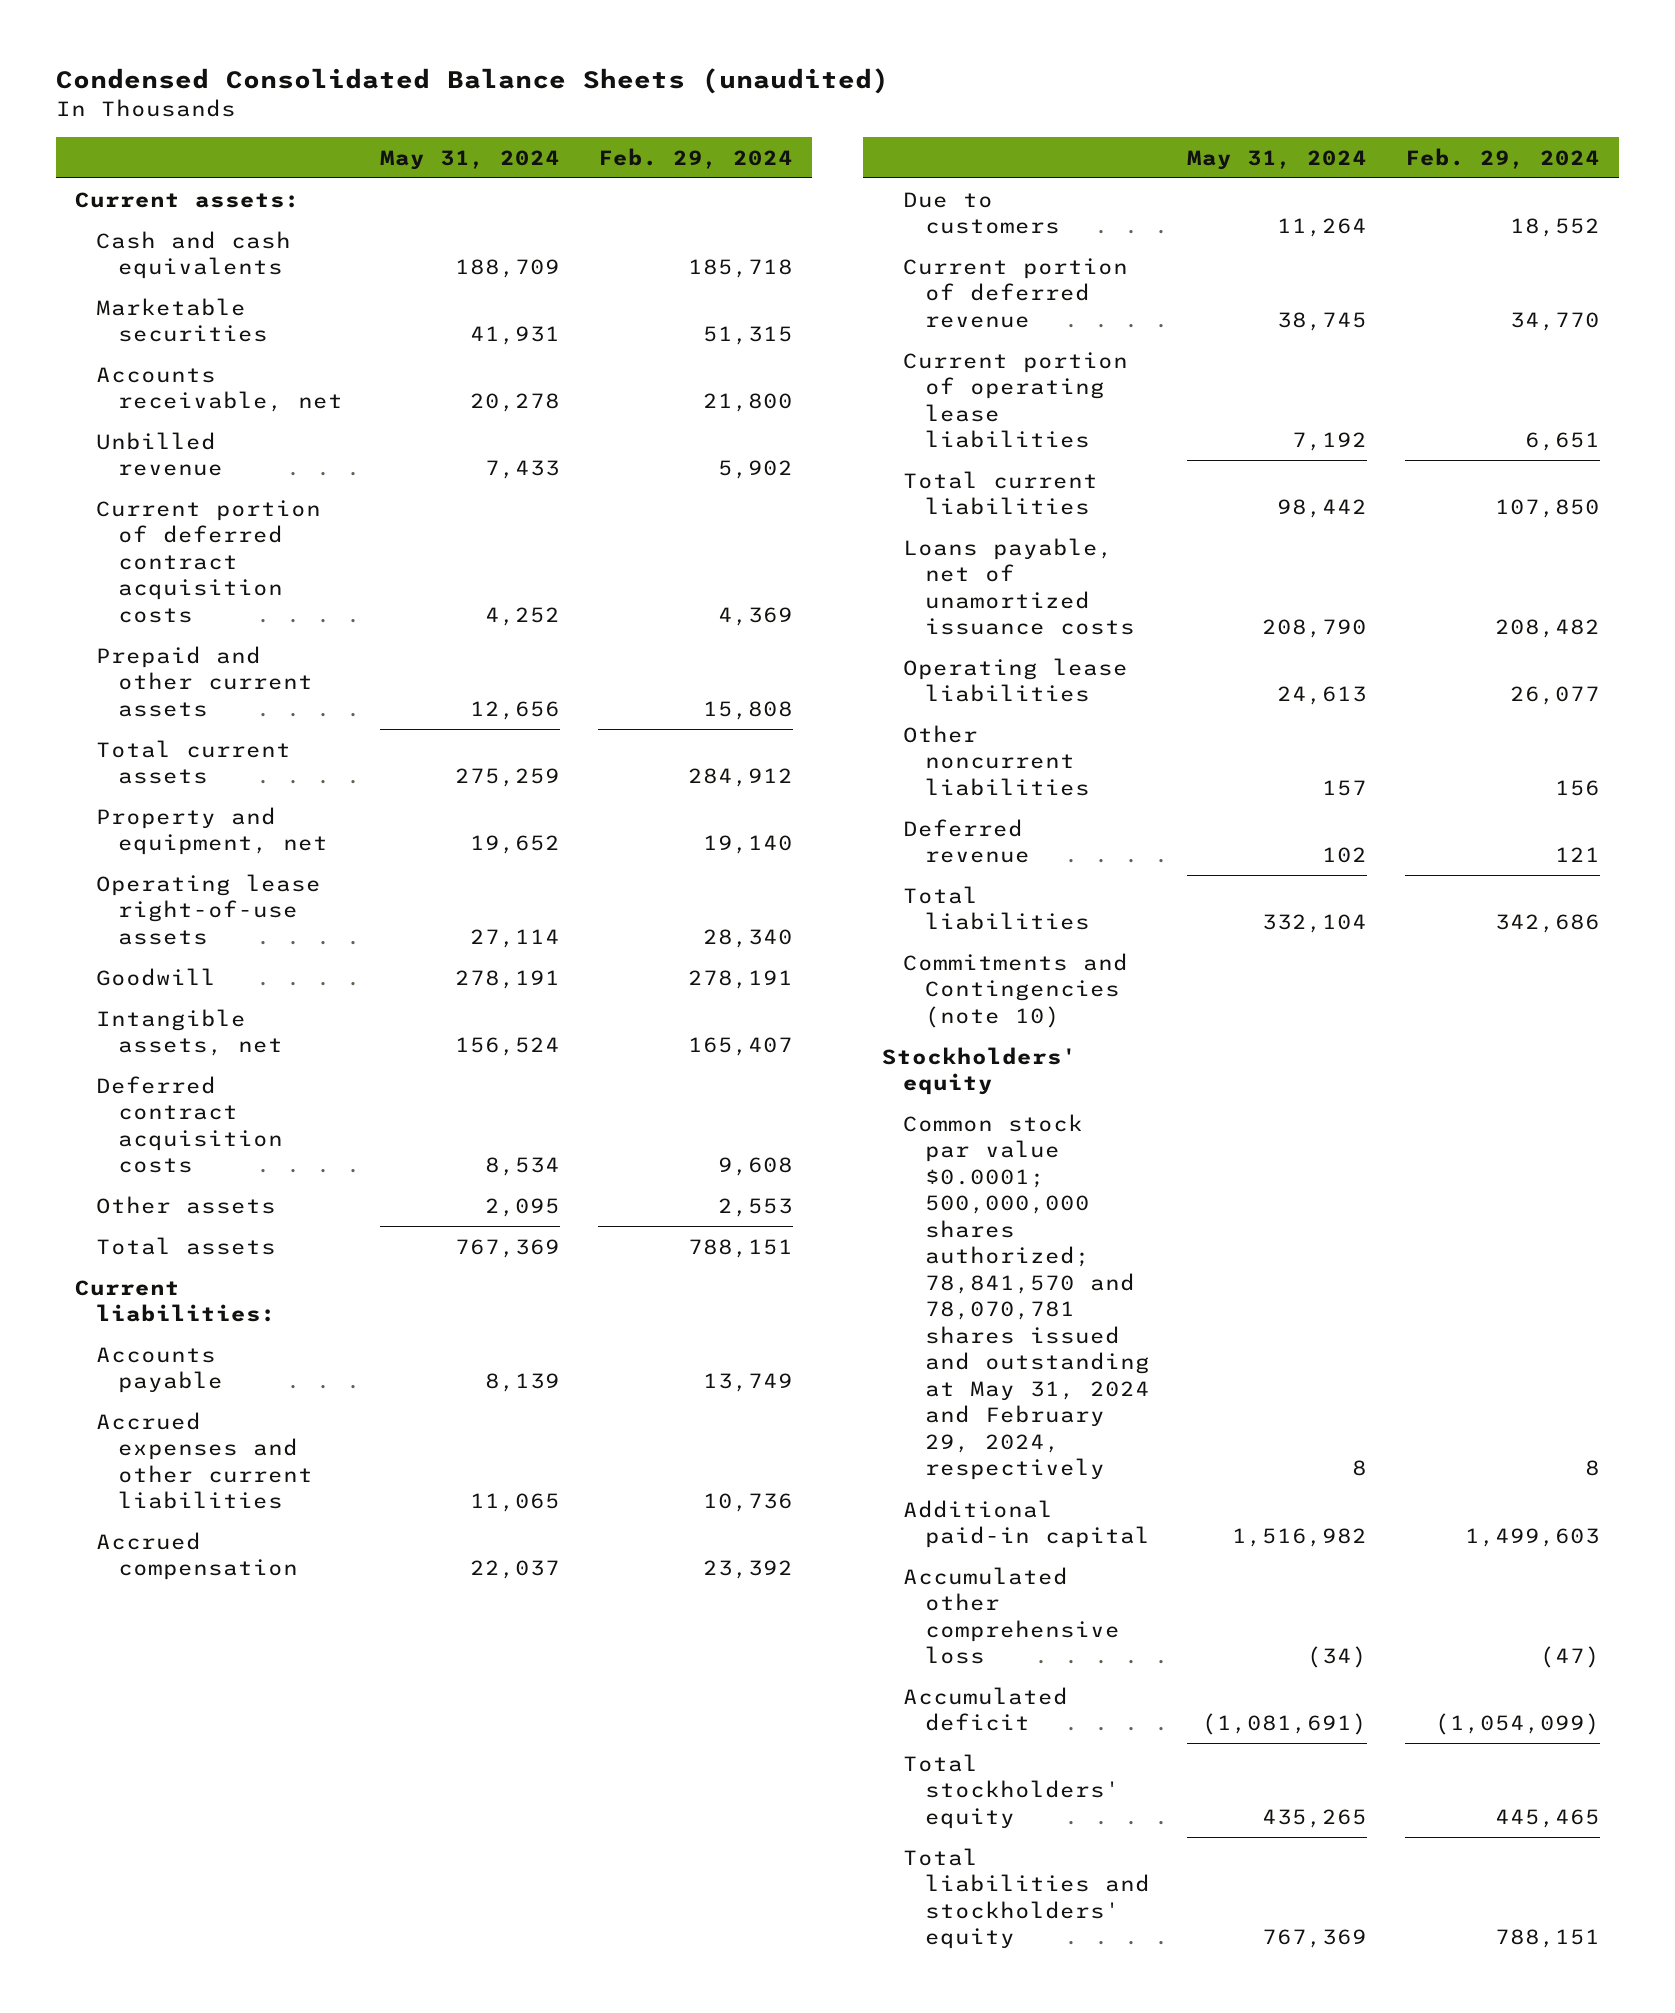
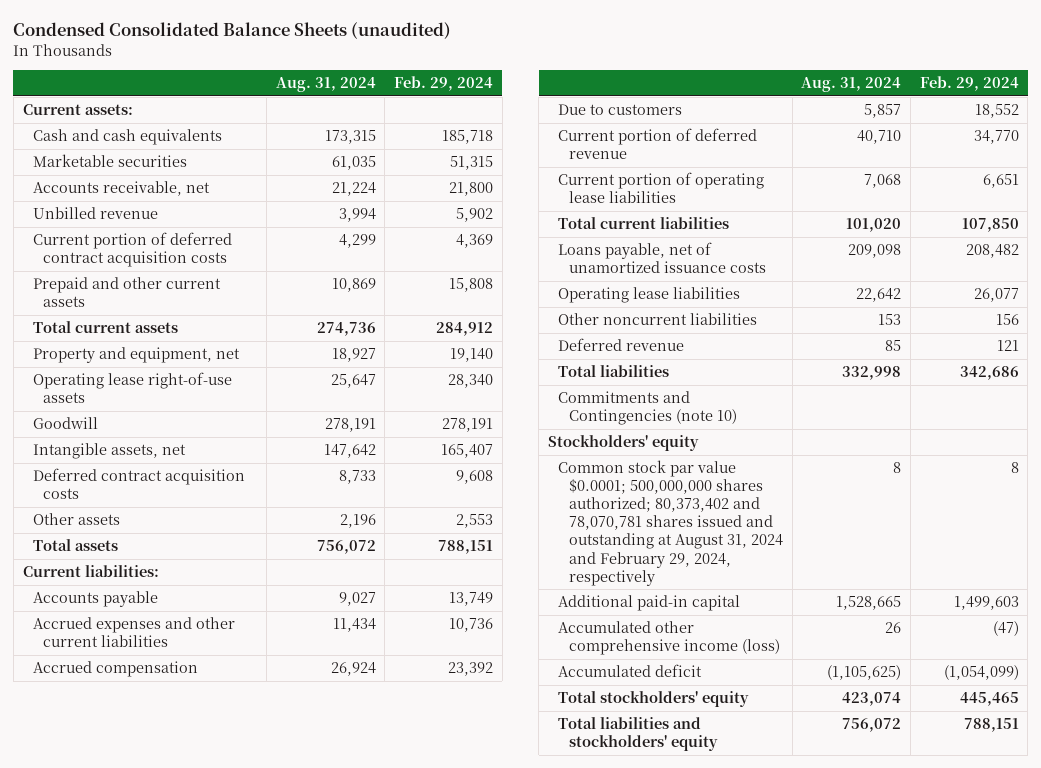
[380,149,561,170] May 31, 2024 -> none
none -> [275,77,376,93] Aug. 31, 2024
[903,1113,1150,1481] Common stock par value $0.0001; 500,000,000 shares authorized; 78,841,570 and 78,070,781 shares issued and outstanding at May 31, 2024 and February 29, 2024, respectively -> [558,460,783,586] Common stock par value $0.0001; 500,000,000 shares authorized; 80,373,402 and 78,070,781 shares issued and outstanding at August 31, 2024 and February 29, 2024, respectively
[903,1566,1120,1665] Accumulated other comprehensive loss -> [558,621,780,656] Accumulated other comprehensive income (loss)

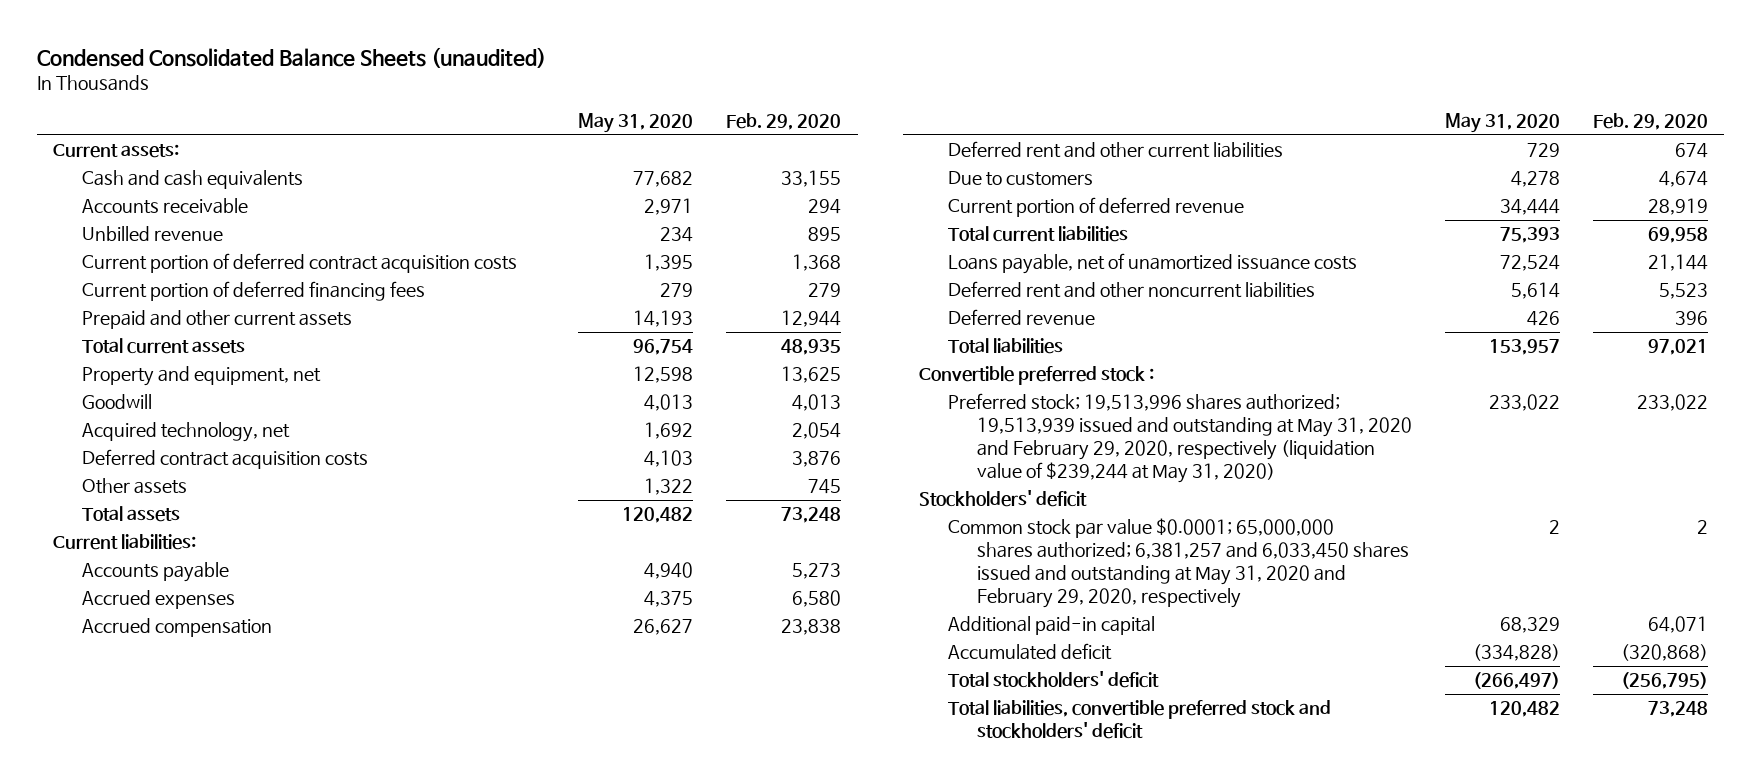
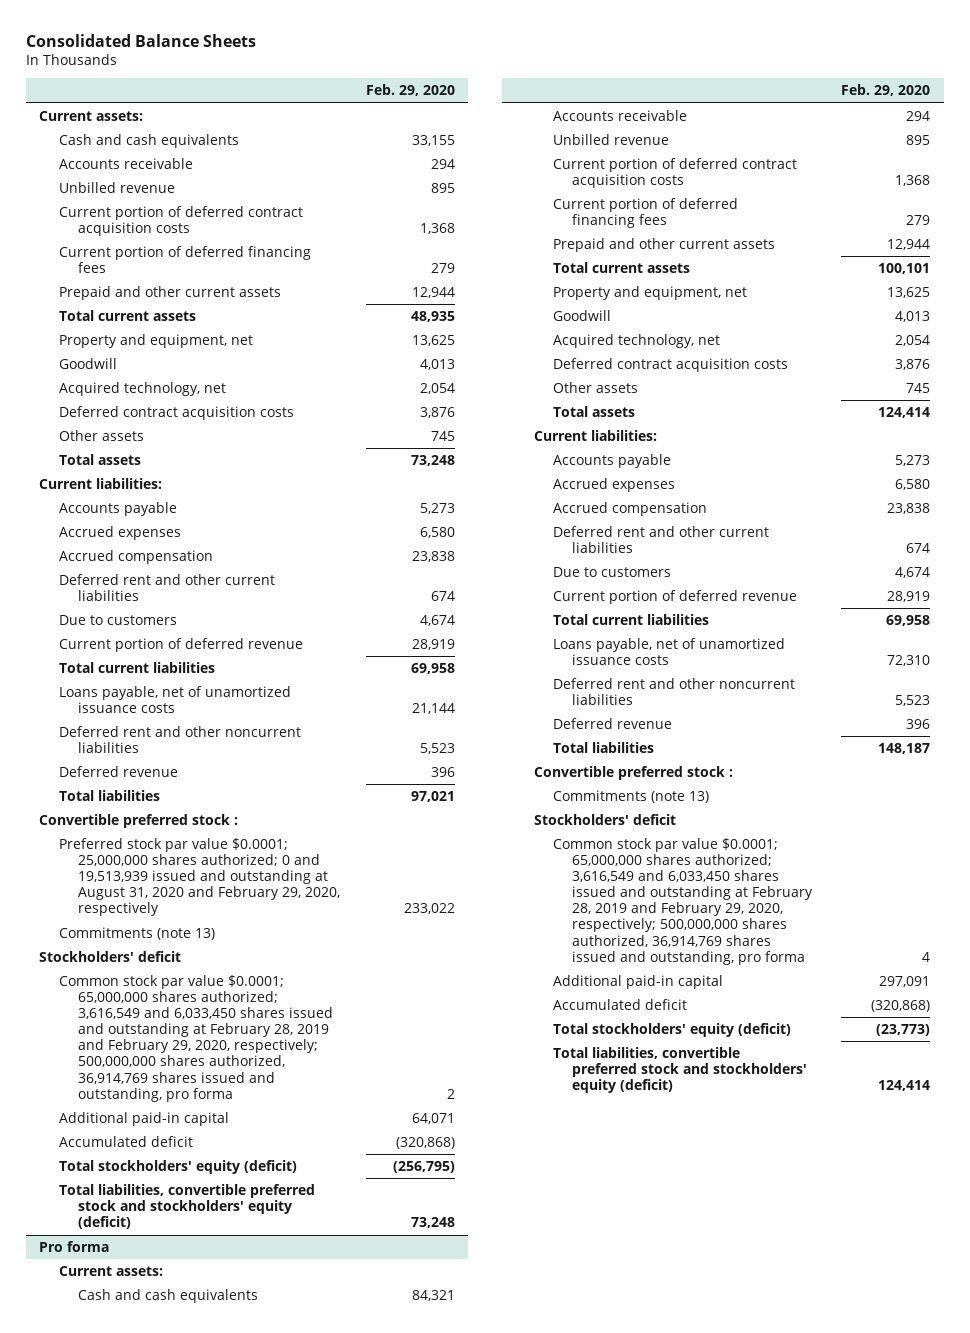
[36,46,546,68] Condensed Consolidated Balance Sheets (unaudited) -> [26,34,257,48] Consolidated Balance Sheets
[578,113,694,134] May 31, 2020 -> none
[948,393,1412,484] Preferred stock; 19,513,996 shares authorized; 19,513,939 issued and outstanding at May 31, 2020 and February 29, 2020, respectively (liquidation value of $239,244 at May 31, 2020) -> [58,837,340,917] Preferred stock par value $0.0001; 25,000,000 shares authorized; 0 and 19,513,939 issued and outstanding at August 31, 2020 and February 29, 2020, respectively
none -> [58,926,215,940] Commitments (note 13)
[948,518,1409,609] Common stock par value $0.0001; 65,000,000 shares authorized; 6,381,257 and 6,033,450 shares issued and outstanding at May 31, 2020 and February 29, 2020, respectively -> [58,974,333,1102] Common stock par value $0.0001; 65,000,000 shares authorized; 3,616,549 and 6,033,450 shares issued and outstanding at February 28, 2019 and February 29, 2020, respectively; 500,000,000 shares authorized, 36,914,769 shares issued and outstanding, pro forma
[948,671,1160,689] Total stockholders' deficit -> [58,1159,297,1174] Total stockholders' equity (deficit)
[948,700,1332,740] Total liabilities, convertible preferred stock and stockholders' deficit -> [58,1183,315,1230] Total liabilities, convertible preferred stock and stockholders' equity (deficit)
none -> [39,1240,110,1252] Pro forma
none -> [58,1265,163,1276] Current assets:
none -> [77,1288,258,1303] Cash and cash equivalents
none -> [552,109,687,121] Accounts receivable
none -> [552,133,669,145] Unbilled revenue
none -> [552,157,797,189] Current portion of deferred contract acquisition costs
none -> [552,197,738,229] Current portion of deferred financing fees
none -> [552,237,775,252] Prepaid and other current assets
none -> [552,261,690,273] Total current assets
none -> [552,285,747,300] Property and equipment, net
none -> [552,309,611,321] Goodwill
none -> [552,333,720,348] Acquired technology, net
none -> [552,357,788,372] Deferred contract acquisition costs
none -> [552,381,638,393] Other assets
none -> [552,405,635,417] Total assets
none -> [533,429,657,441] Current liabilities:
none -> [552,453,671,468] Accounts payable
none -> [552,477,675,492] Accrued expenses
none -> [552,501,707,516] Accrued compensation
none -> [552,525,769,554] Deferred rent and other current liabilities
none -> [552,566,671,577] Due to customers
none -> [552,589,797,604] Current portion of deferred revenue
none -> [552,613,709,625] Total current liabilities
none -> [552,637,785,666] Loans payable, net of unamortized issuance costs
none -> [552,677,795,706] Deferred rent and other noncurrent liabilities
none -> [552,717,672,729] Deferred revenue
none -> [552,741,654,753] Total liabilities
none -> [533,765,733,780] Convertible preferred stock :
none -> [552,789,709,803] Commitments (note 13)
none -> [533,813,676,825] Stockholders' deficit
none -> [552,837,814,965] Common stock par value $0.0001; 65,000,000 shares authorized; 3,616,549 and 6,033,450 shares issued and outstanding at February 28, 2019 and February 29, 2020, respectively; 500,000,000 shares authorized, 36,914,769 shares issued and outstanding, pro forma
none -> [552,974,723,989] Additional paid-in capital
none -> [552,998,687,1010] Accumulated deficit
none -> [552,1022,791,1037] Total stockholders' equity (deficit)
none -> [552,1046,808,1094] Total liabilities, convertible preferred stock and stockholders' equity (deficit)

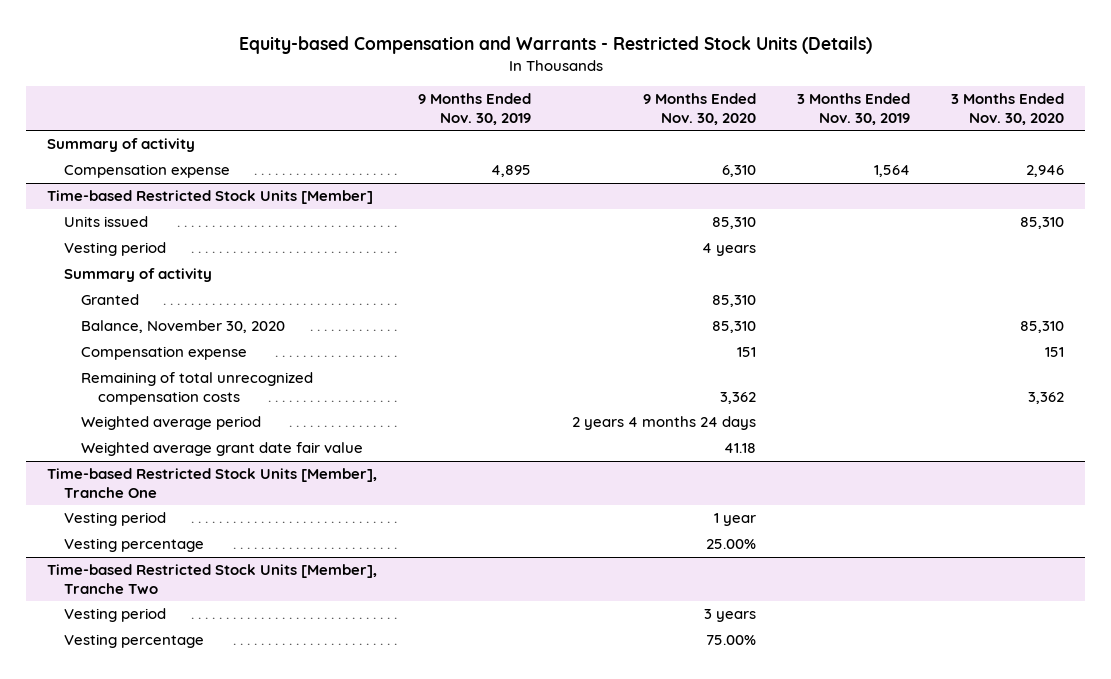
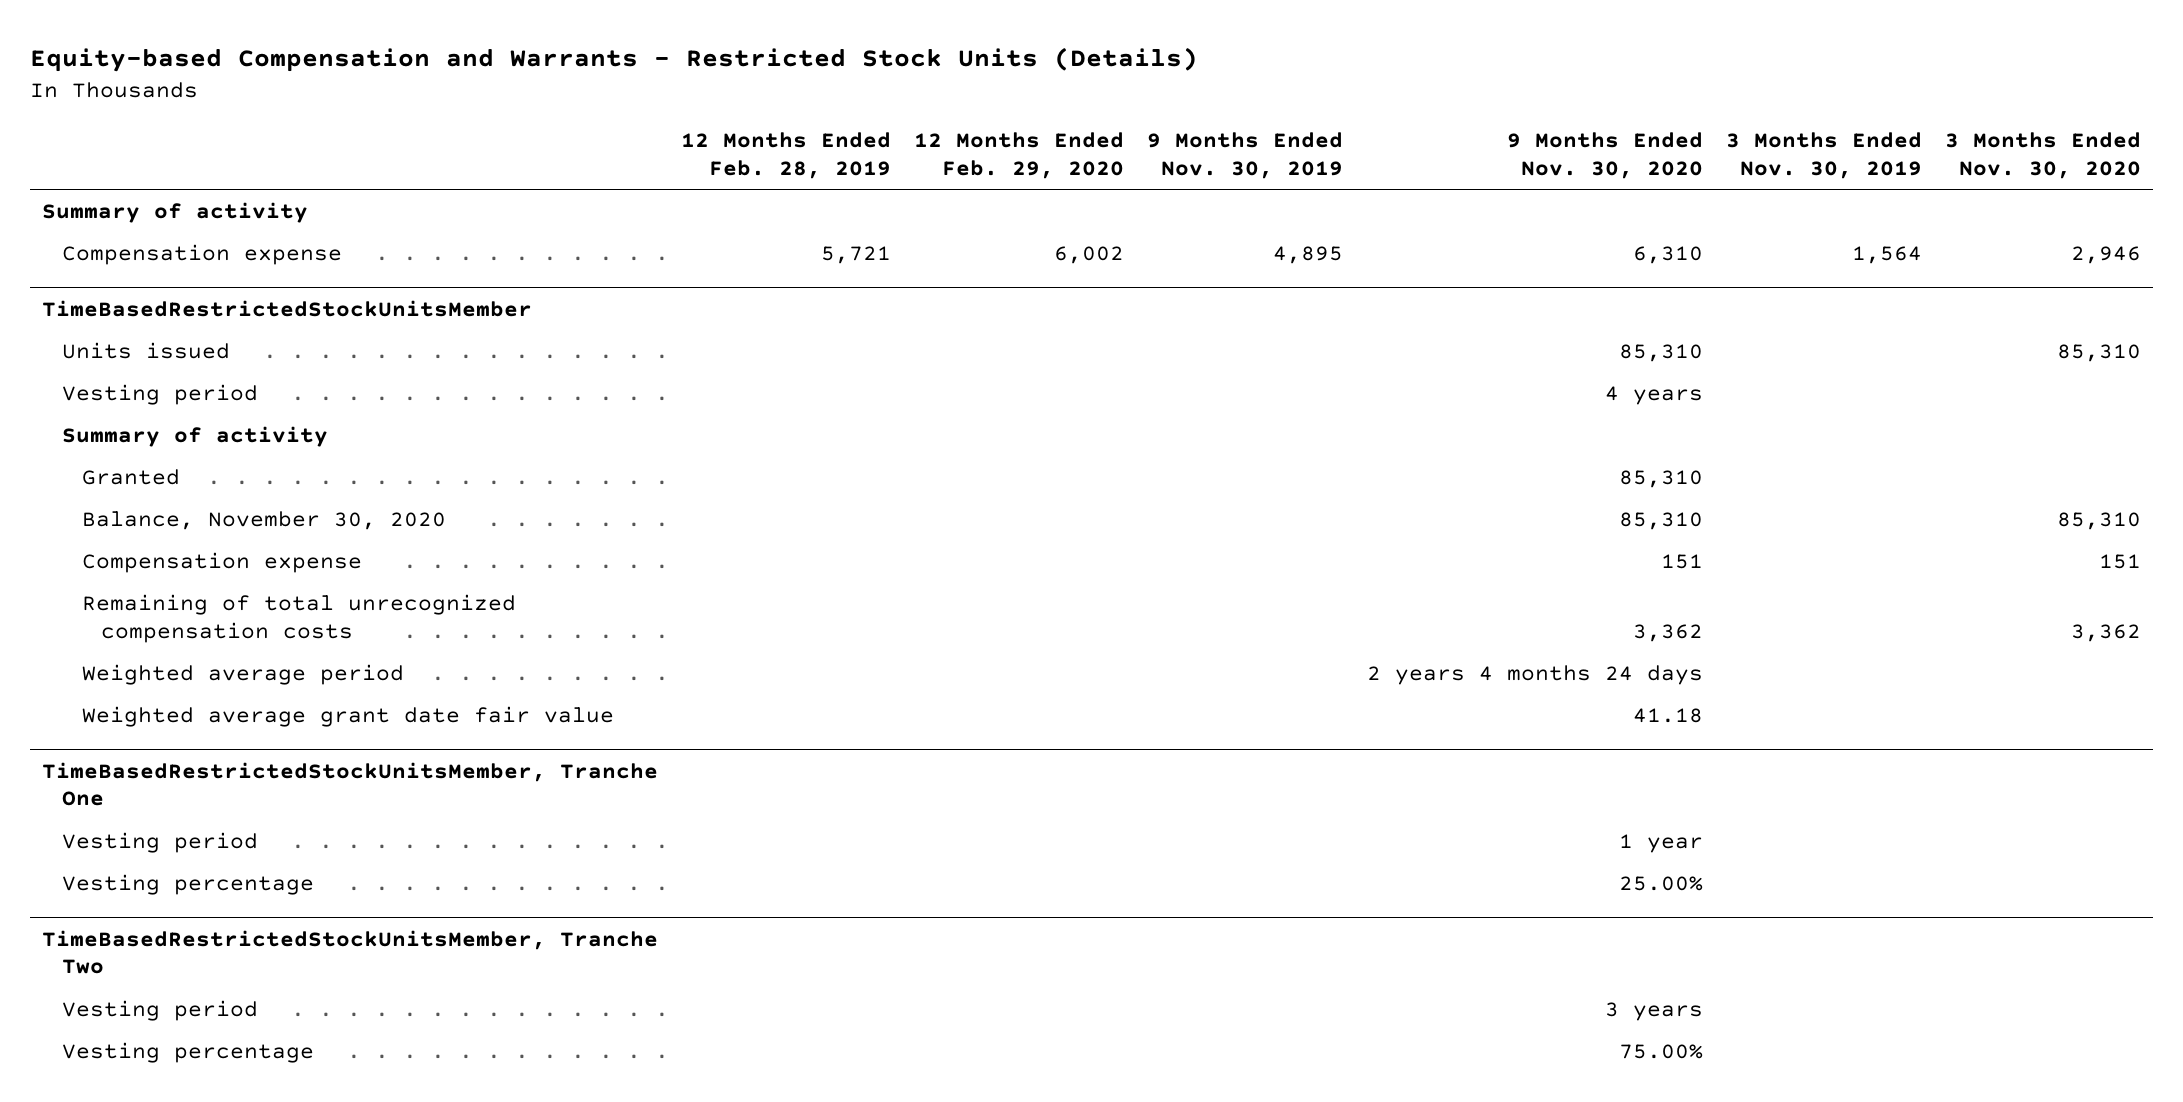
none -> [680,132,891,180] 12 Months Ended Feb. 28, 2019
none -> [914,132,1125,180] 12 Months Ended Feb. 29, 2020
[46,190,373,205] Time-based Restricted Stock Units [Member] -> [41,299,532,317] TimeBasedRestrictedStockUnitsMember
[46,468,377,498] Time-based Restricted Stock Units [Member], Tranche One -> none
none -> [41,761,658,807] TimeBasedRestrictedStockUnitsMember, Tranche One
[46,564,377,594] Time-based Restricted Stock Units [Member], Tranche Two -> none
none -> [41,929,658,975] TimeBasedRestrictedStockUnitsMember, Tranche Two

